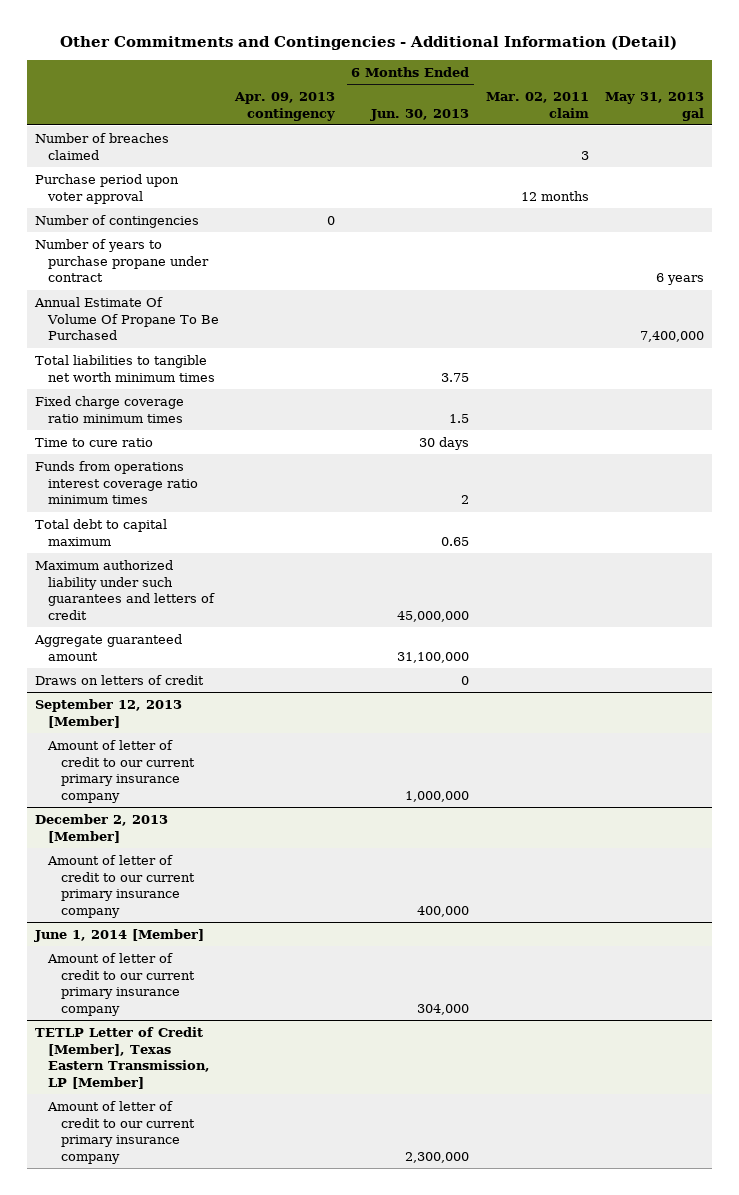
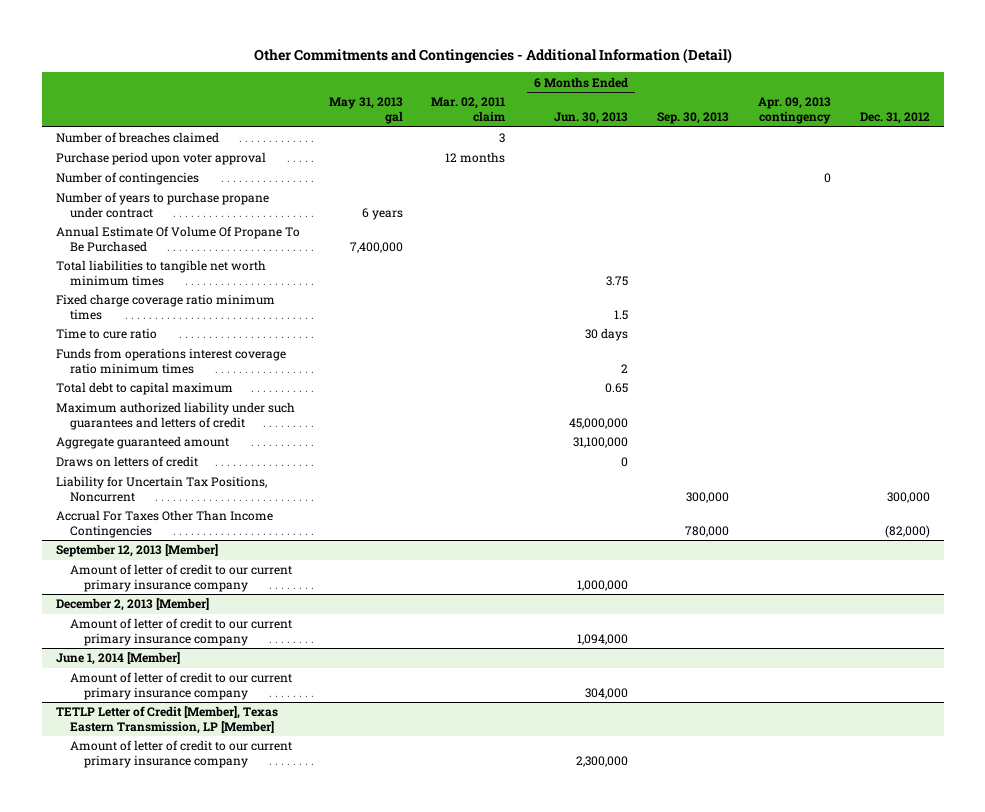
none -> [656,112,729,125] Sep. 30, 2013
none -> [859,112,930,125] Dec. 31, 2012
none -> [55,476,267,502] Liability for Uncertain Tax Positions, Noncurrent
none -> [55,510,273,538] Accrual For Taxes Other Than Income Contingencies
[417,906,470,918] 400,000 -> [577,633,629,645] 1,094,000

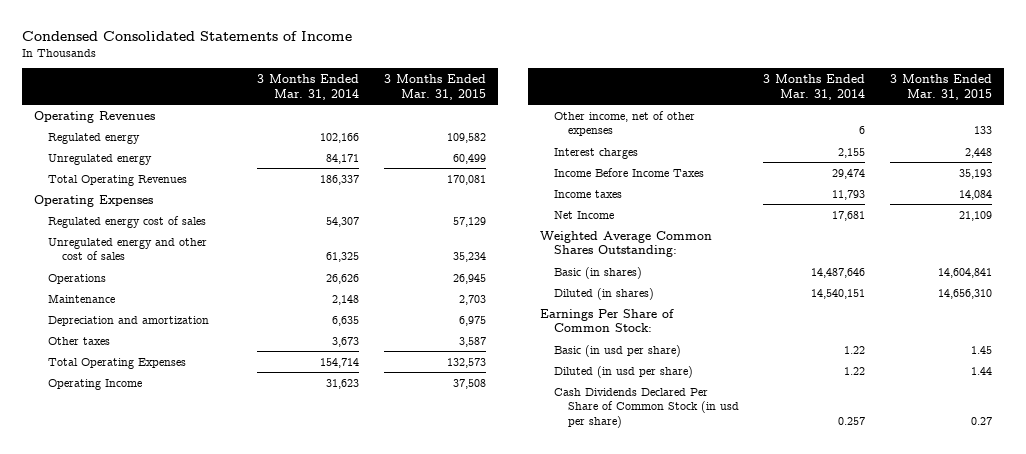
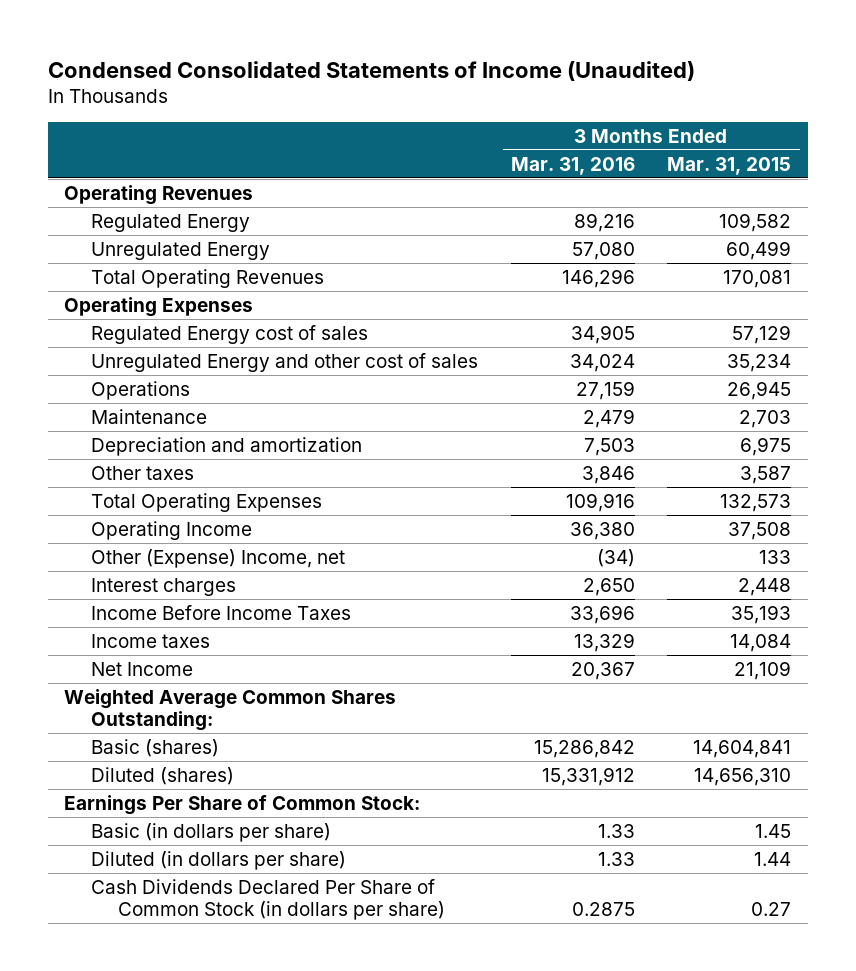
[22,30,353,41] Condensed Consolidated Statements of Income -> [48,60,696,81] Condensed Consolidated Statements of Income (Unaudited)
[257,74,360,100] 3 Months Ended Mar. 31, 2014 -> none
none -> [510,156,635,175] Mar. 31, 2016
[48,132,141,144] Regulated energy -> [91,213,251,232] Regulated Energy
[48,153,153,165] Unregulated energy -> [91,241,271,260] Unregulated Energy
[48,215,207,228] Regulated energy cost of sales -> [91,324,369,344] Regulated Energy cost of sales
[48,237,208,261] Unregulated energy and other cost of sales -> [91,352,479,372] Unregulated Energy and other cost of sales
[553,110,695,137] Other income, net of other expenses -> [91,548,346,568] Other (Expense) Income, net
[553,266,642,279] Basic (in shares) -> [91,738,220,757] Basic (shares)
[553,287,654,300] Diluted (in shares) -> [91,766,235,785] Diluted (shares)
[553,344,681,357] Basic (in usd per share) -> [91,822,332,842] Basic (in dollars per share)
[553,365,693,378] Diluted (in usd per share) -> [91,850,347,870] Diluted (in dollars per share)
[553,387,739,429] Cash Dividends Declared Per Share of Common Stock (in usd per share) -> [91,878,445,921] Cash Dividends Declared Per Share of Common Stock (in dollars per share)

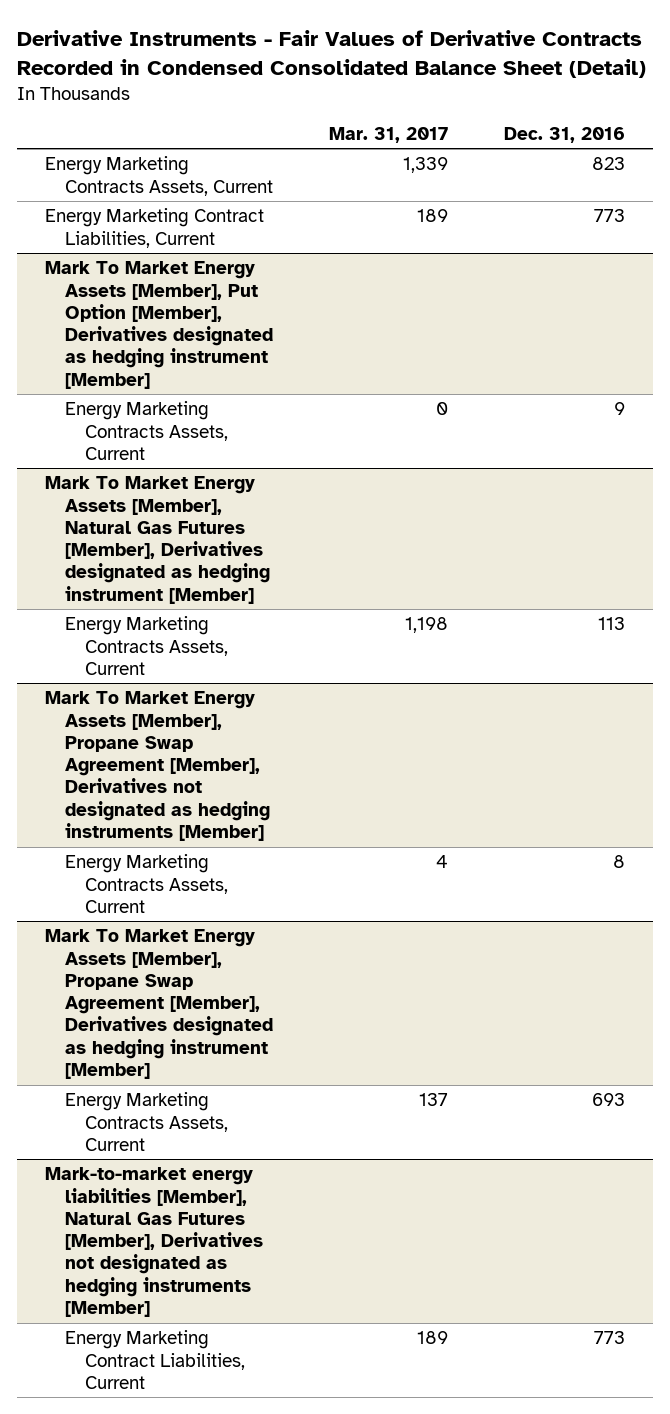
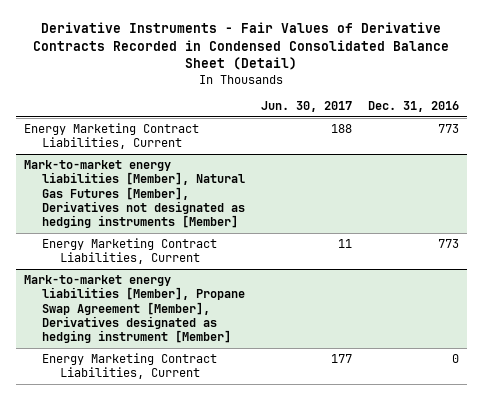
[329,126,449,143] Mar. 31, 2017 -> none
none -> [260,101,352,113] Jun. 30, 2017
[44,156,274,196] Energy Marketing Contracts Assets, Current -> none
[44,261,274,389] Mark To Market Energy Assets [Member], Put Option [Member], Derivatives designated as hedging instrument [Member] -> none
[65,401,229,460] Energy Marketing Contracts Assets, Current -> none
[44,476,271,604] Mark To Market Energy Assets [Member], Natural Gas Futures [Member], Derivatives designated as hedging instrument [Member] -> none
[65,616,229,675] Energy Marketing Contracts Assets, Current -> none
[44,691,271,842] Mark To Market Energy Assets [Member], Propane Swap Agreement [Member], Derivatives not designated as hedging instruments [Member] -> none
[65,854,229,913] Energy Marketing Contracts Assets, Current -> none
[44,929,274,1080] Mark To Market Energy Assets [Member], Propane Swap Agreement [Member], Derivatives designated as hedging instrument [Member] -> none
[65,1092,229,1151] Energy Marketing Contracts Assets, Current -> none
none -> [23,275,245,344] Mark-to-market energy liabilities [Member], Propane Swap Agreement [Member], Derivatives designated as hedging instrument [Member]
none -> [41,353,217,380] Energy Marketing Contract Liabilities, Current

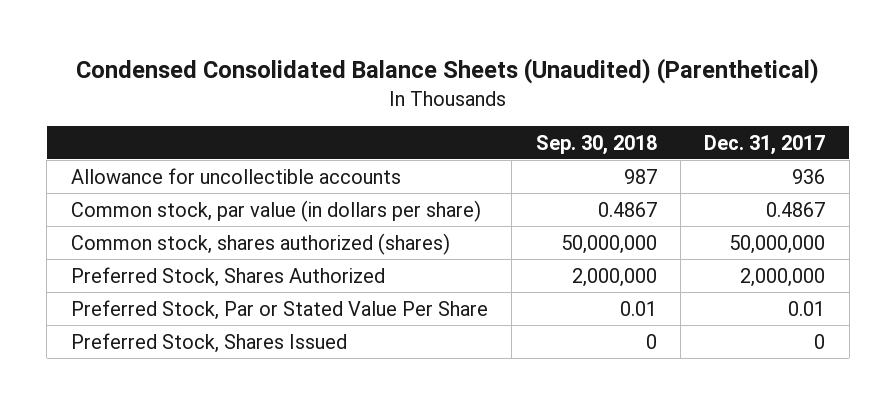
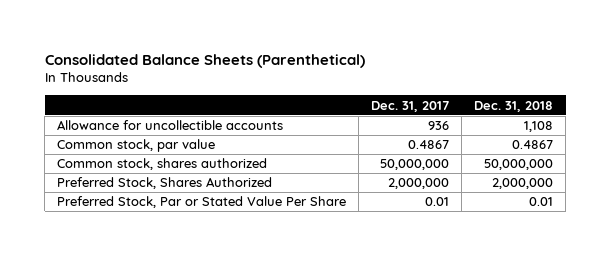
[76,58,820,85] Condensed Consolidated Balance Sheets (Unaudited) (Parenthetical) -> [44,53,365,68] Consolidated Balance Sheets (Parenthetical)
[535,134,657,155] Sep. 30, 2018 -> none
none -> [474,100,554,112] Dec. 31, 2018
[70,199,481,222] Common stock, par value (in dollars per share) -> [57,139,216,153] Common stock, par value
[70,232,450,255] Common stock, shares authorized (shares) -> [57,158,268,171] Common stock, shares authorized
[70,332,347,353] Preferred Stock, Shares Issued -> none

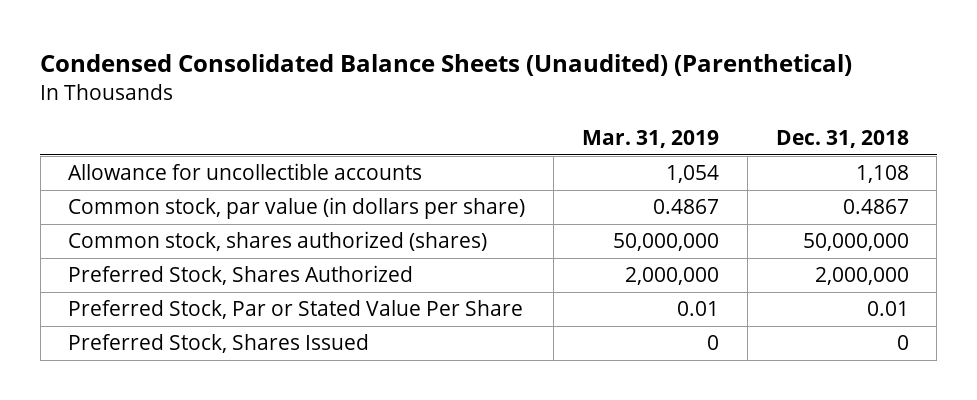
[44,53,365,68] Consolidated Balance Sheets (Parenthetical) -> [40,54,853,77] Condensed Consolidated Balance Sheets (Unaudited) (Parenthetical)
[371,100,450,112] Dec. 31, 2017 -> none
none -> [581,130,719,149] Mar. 31, 2019
[57,139,216,153] Common stock, par value -> [68,197,526,220] Common stock, par value (in dollars per share)
[57,158,268,171] Common stock, shares authorized -> [68,231,488,252] Common stock, shares authorized (shares)
none -> [68,334,370,354] Preferred Stock, Shares Issued

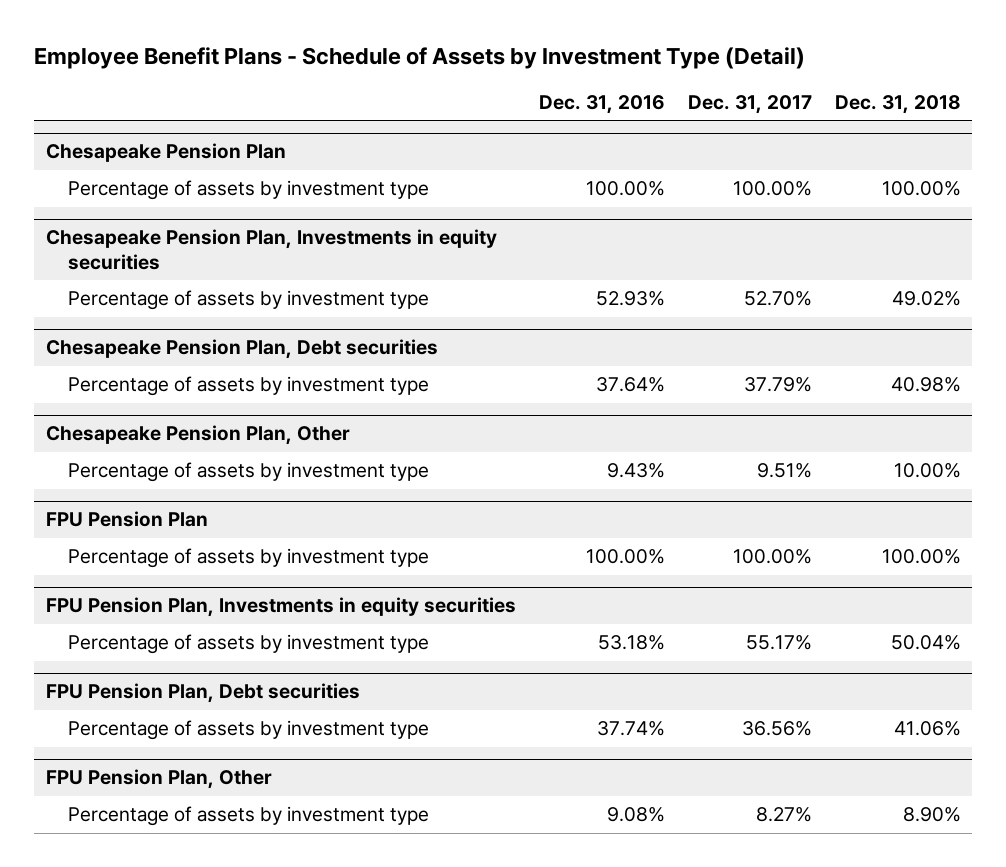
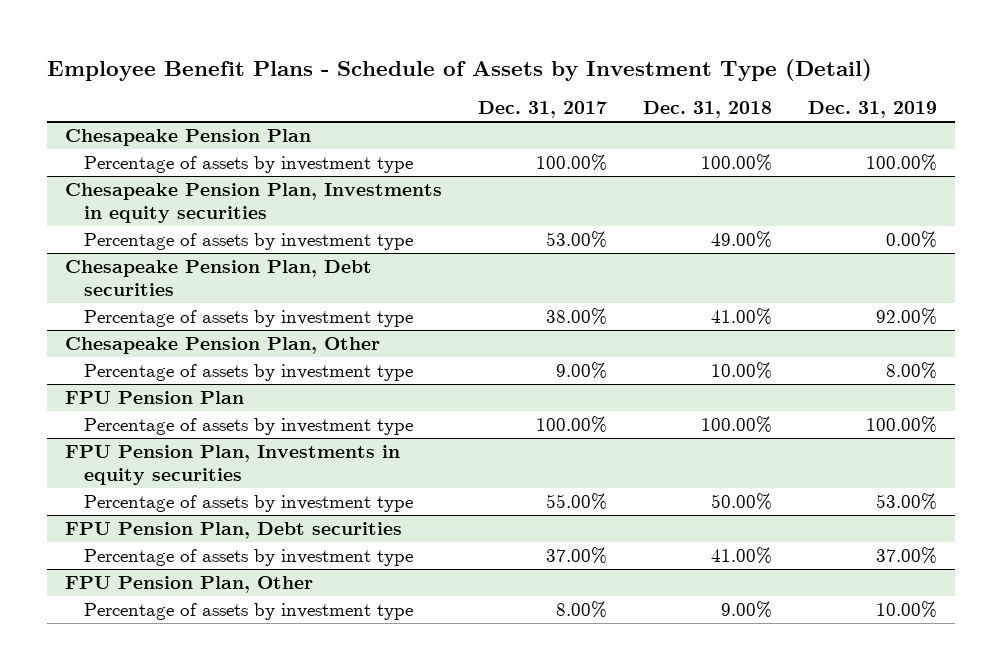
[538,95,665,115] Dec. 31, 2016 -> none
none -> [807,101,937,119] Dec. 31, 2019
[743,291,812,307] 52.70% -> [545,230,607,248] 53.00%
[891,291,961,307] 49.02% -> [710,230,772,248] 49.00%
[743,377,812,393] 37.79% -> [545,307,607,325] 38.00%
[890,377,961,393] 40.98% -> [710,307,772,325] 41.00%
[756,463,812,479] 9.51% -> [555,361,607,379] 9.00%
[745,635,812,651] 55.17% -> [545,492,607,510] 55.00%
[890,635,961,651] 50.04% -> [710,492,772,510] 50.00%
[741,721,812,737] 36.56% -> [545,546,607,564] 37.00%
[893,721,961,737] 41.06% -> [710,546,772,564] 41.00%
[755,807,812,823] 8.27% -> [555,600,607,618] 8.00%
[902,807,961,823] 8.90% -> [720,600,772,618] 9.00%

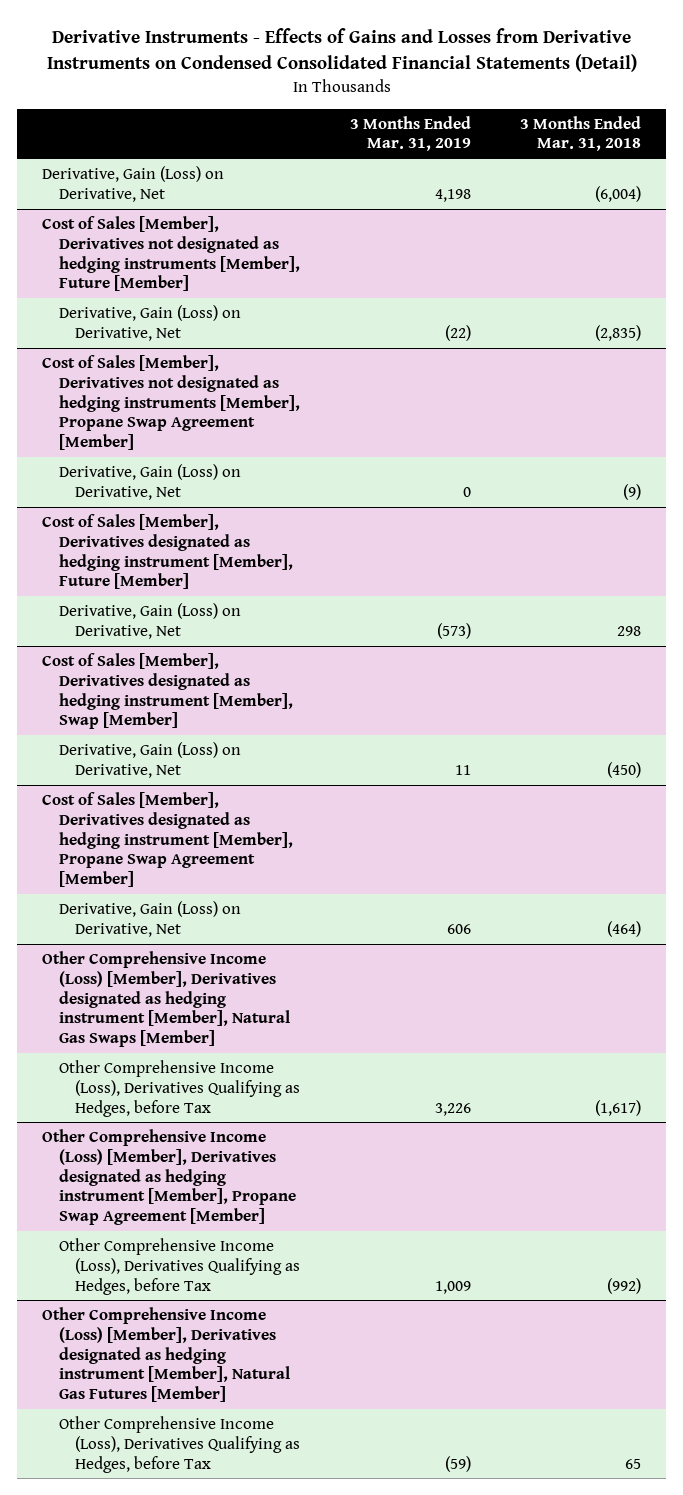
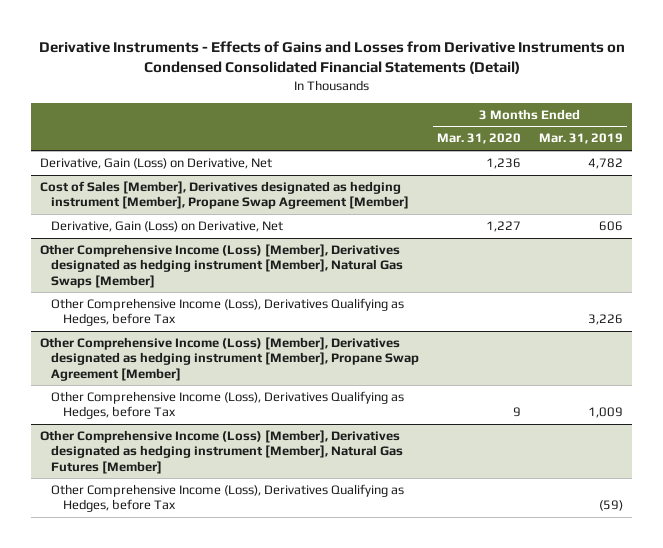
[520,115,642,152] 3 Months Ended Mar. 31, 2018 -> none
none -> [437,133,522,145] Mar. 31, 2020
[42,216,300,292] Cost of Sales [Member], Derivatives not designated as hedging instruments [Member], Future [Member] -> none
[58,305,241,341] Derivative, Gain (Loss) on Derivative, Net -> none
[42,355,300,451] Cost of Sales [Member], Derivatives not designated as hedging instruments [Member], Propane Swap Agreement [Member] -> none
[58,464,241,500] Derivative, Gain (Loss) on Derivative, Net -> none
[42,514,293,590] Cost of Sales [Member], Derivatives designated as hedging instrument [Member], Future [Member] -> none
[58,603,241,639] Derivative, Gain (Loss) on Derivative, Net -> none
[42,653,293,730] Cost of Sales [Member], Derivatives designated as hedging instrument [Member], Swap [Member] -> none
[58,742,241,778] Derivative, Gain (Loss) on Derivative, Net -> none
[434,188,471,202] 4,198 -> [587,158,623,170] 4,782

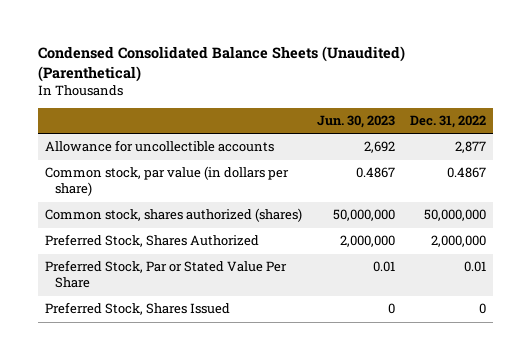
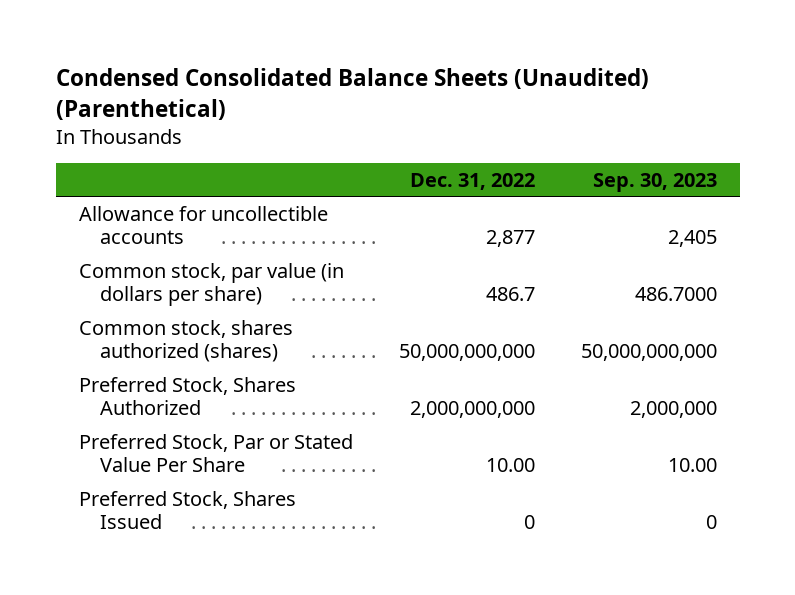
[316,115,395,129] Jun. 30, 2023 -> none
none -> [592,173,717,193] Sep. 30, 2023
[446,167,486,179] 0.4867 -> [485,287,535,302] 486.7
[423,209,486,222] 50,000,000 -> [398,344,535,362] 50,000,000,000
[430,235,486,248] 2,000,000 -> [409,401,535,419] 2,000,000,000
[463,261,486,273] 0.01 -> [485,458,535,473] 10.00

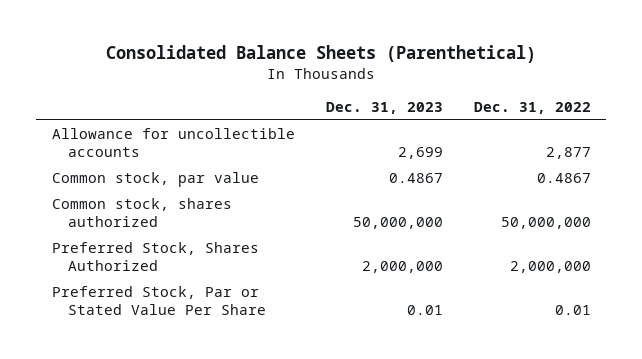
[55,68,649,120] Condensed Consolidated Balance Sheets (Unaudited) (Parenthetical) -> [106,44,537,63] Consolidated Balance Sheets (Parenthetical)
[592,173,717,193] Sep. 30, 2023 -> none
none -> [325,101,443,114] Dec. 31, 2023
[78,490,296,530] Preferred Stock, Shares Issued -> none
[78,262,344,307] Common stock, par value (in dollars per share) -> [51,172,259,188] Common stock, par value
[485,287,535,302] 486.7 -> [536,173,591,184] 0.4867
[78,319,293,363] Common stock, shares authorized (shares) -> [51,198,232,228] Common stock, shares authorized
[398,344,535,362] 50,000,000,000 -> [500,217,591,230] 50,000,000
[409,401,535,419] 2,000,000,000 -> [509,261,591,274] 2,000,000
[485,458,535,473] 10.00 -> [554,305,591,316] 0.01

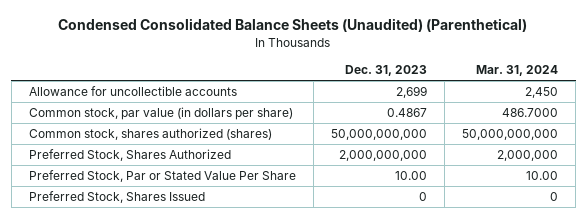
[106,44,537,63] Consolidated Balance Sheets (Parenthetical) -> [58,18,528,33] Condensed Consolidated Balance Sheets (Unaudited) (Parenthetical)
[473,101,591,114] Dec. 31, 2022 -> none
none -> [476,64,559,76] Mar. 31, 2024
[51,172,259,188] Common stock, par value -> [28,107,293,121] Common stock, par value (in dollars per share)
[51,198,232,228] Common stock, shares authorized -> [28,128,272,141] Common stock, shares authorized (shares)
[352,217,443,230] 50,000,000 -> [330,129,427,141] 50,000,000,000
[361,261,443,274] 2,000,000 -> [338,150,427,162] 2,000,000,000
[406,305,443,316] 0.01 -> [394,171,427,181] 10.00
none -> [28,191,205,204] Preferred Stock, Shares Issued

